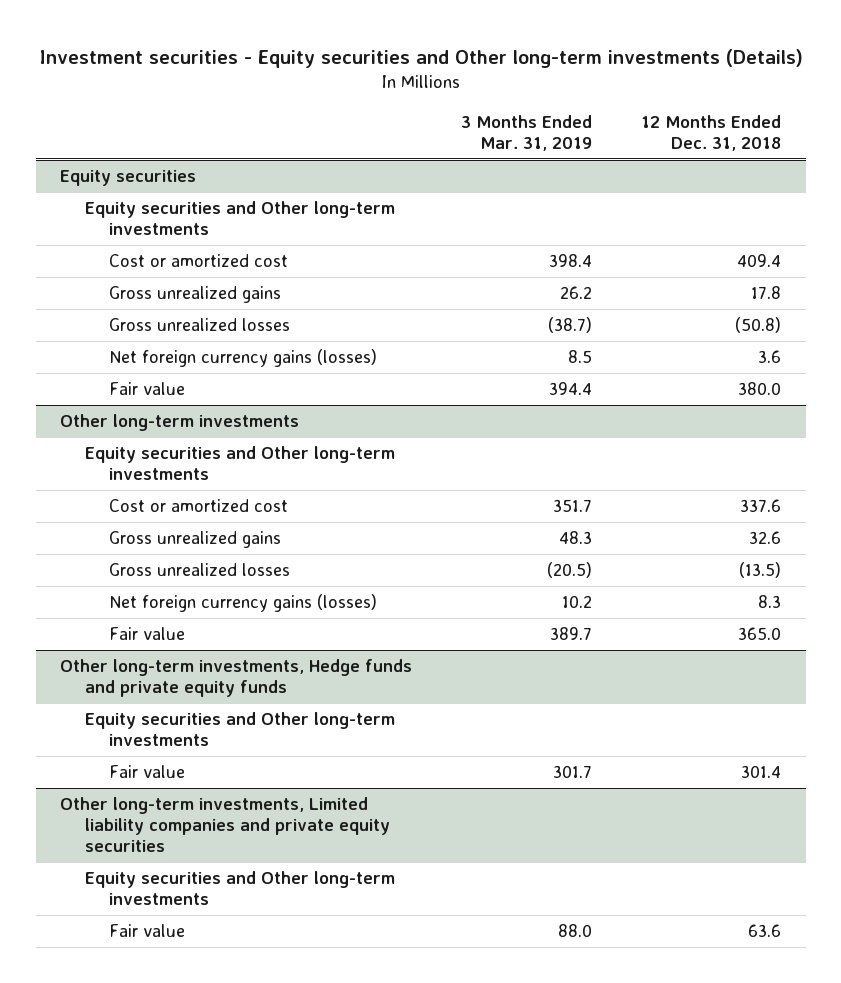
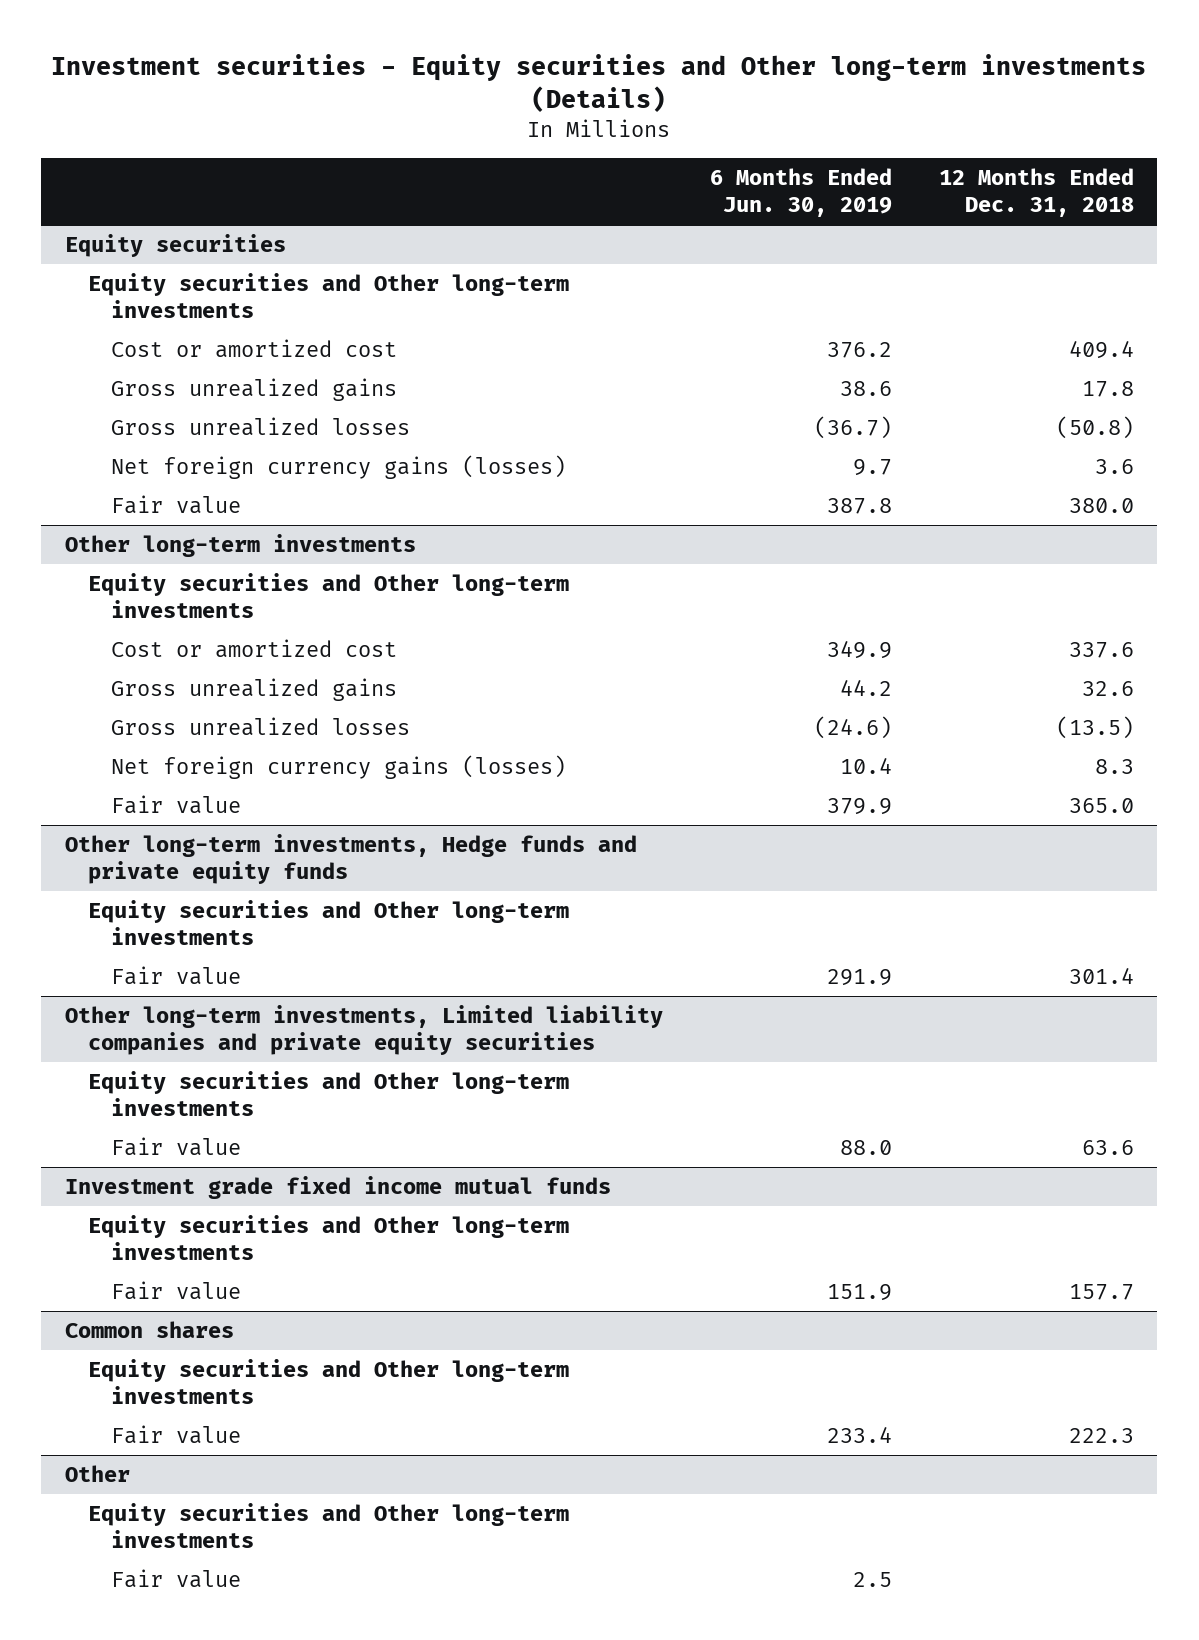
[461,114,593,151] 3 Months Ended Mar. 31, 2019 -> none
none -> [709,168,892,218] 6 Months Ended Jun. 30, 2019
none -> [64,1176,611,1200] Investment grade fixed income mutual funds
none -> [87,1215,569,1260] Equity securities and Other long-term investments
none -> [110,1281,241,1301] Fair value
none -> [64,1321,234,1339] Common shares
none -> [87,1359,569,1404] Equity securities and Other long-term investments
none -> [110,1425,241,1445] Fair value
none -> [64,1465,130,1483] Other
none -> [87,1503,569,1548] Equity securities and Other long-term investments
none -> [110,1569,241,1589] Fair value

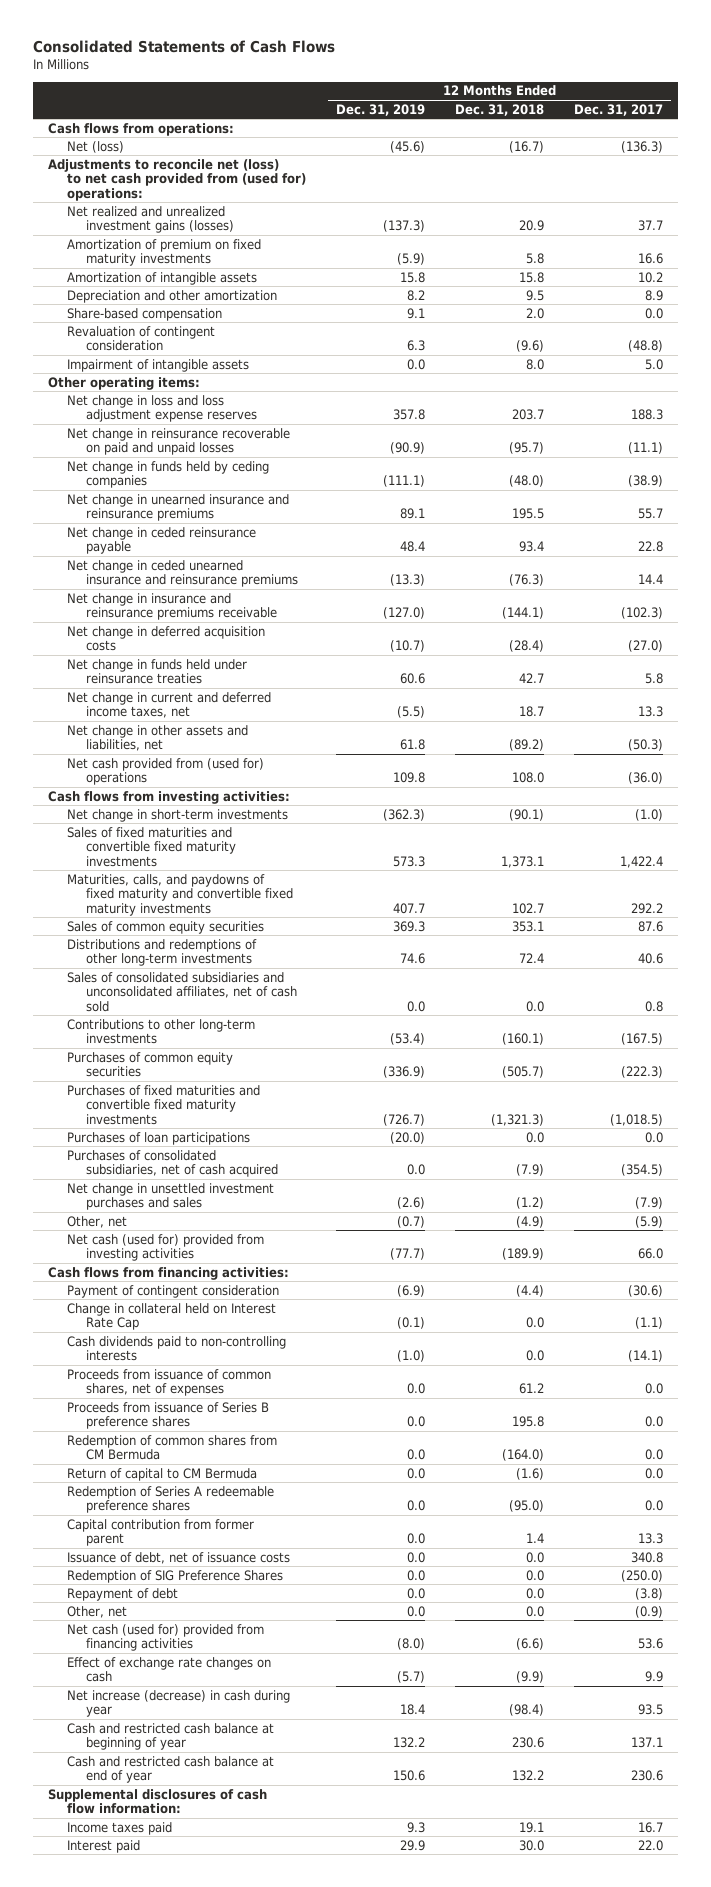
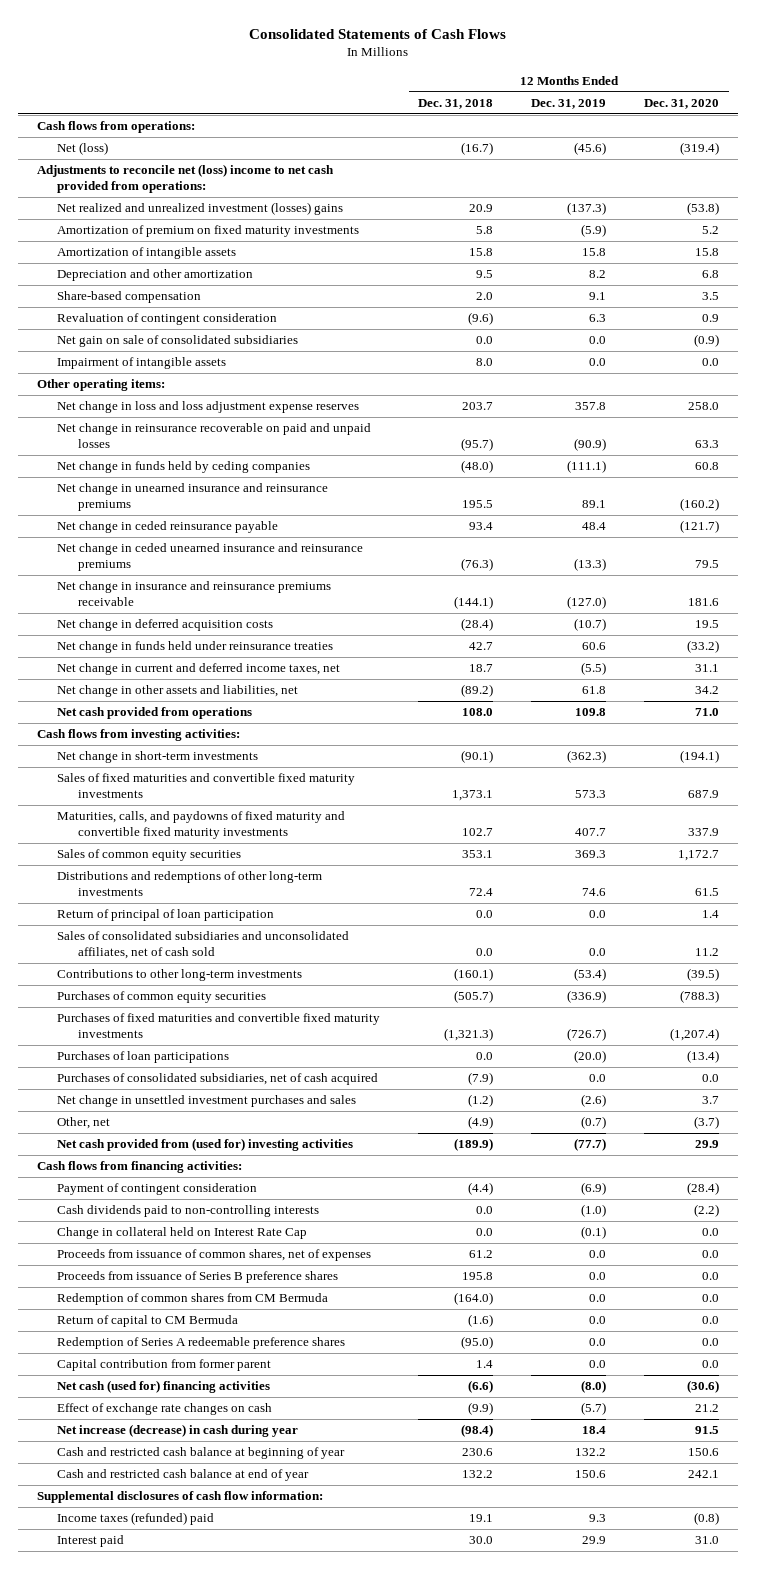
[574,103,664,116] Dec. 31, 2017 -> none
none -> [644,98,720,109] Dec. 31, 2020
[47,158,306,201] Adjustments to reconcile net (loss) to net cash provided from (used for) operations: -> [37,164,335,194] Adjustments to reconcile net (loss) income to net cash provided from operations:
[66,205,234,234] Net realized and unrealized investment gains (losses) -> [57,202,344,216] Net realized and unrealized investment (losses) gains
none -> [57,335,299,348] Net gain on sale of consolidated subsidiaries
[66,757,264,786] Net cash provided from (used for) operations -> [57,707,253,720] Net cash provided from operations
none -> [57,909,275,922] Return of principal of loan participation
[66,1233,264,1262] Net cash (used for) provided from investing activities -> [57,1138,354,1152] Net cash provided from (used for) investing activities
[66,1302,276,1331] Change in collateral held on Interest Rate Cap -> [57,1227,308,1240] Change in collateral held on Interest Rate Cap
[66,1551,290,1564] Issuance of debt, net of issuance costs -> none
[66,1569,283,1583] Redemption of SIG Preference Shares -> none
[66,1587,178,1601] Repayment of debt -> none
[66,1605,127,1618] Other, net -> none
[66,1623,264,1652] Net cash (used for) provided from financing activities -> [57,1380,271,1394] Net cash (used for) financing activities
[66,1821,172,1835] Income taxes paid -> [57,1512,215,1526] Income taxes (refunded) paid

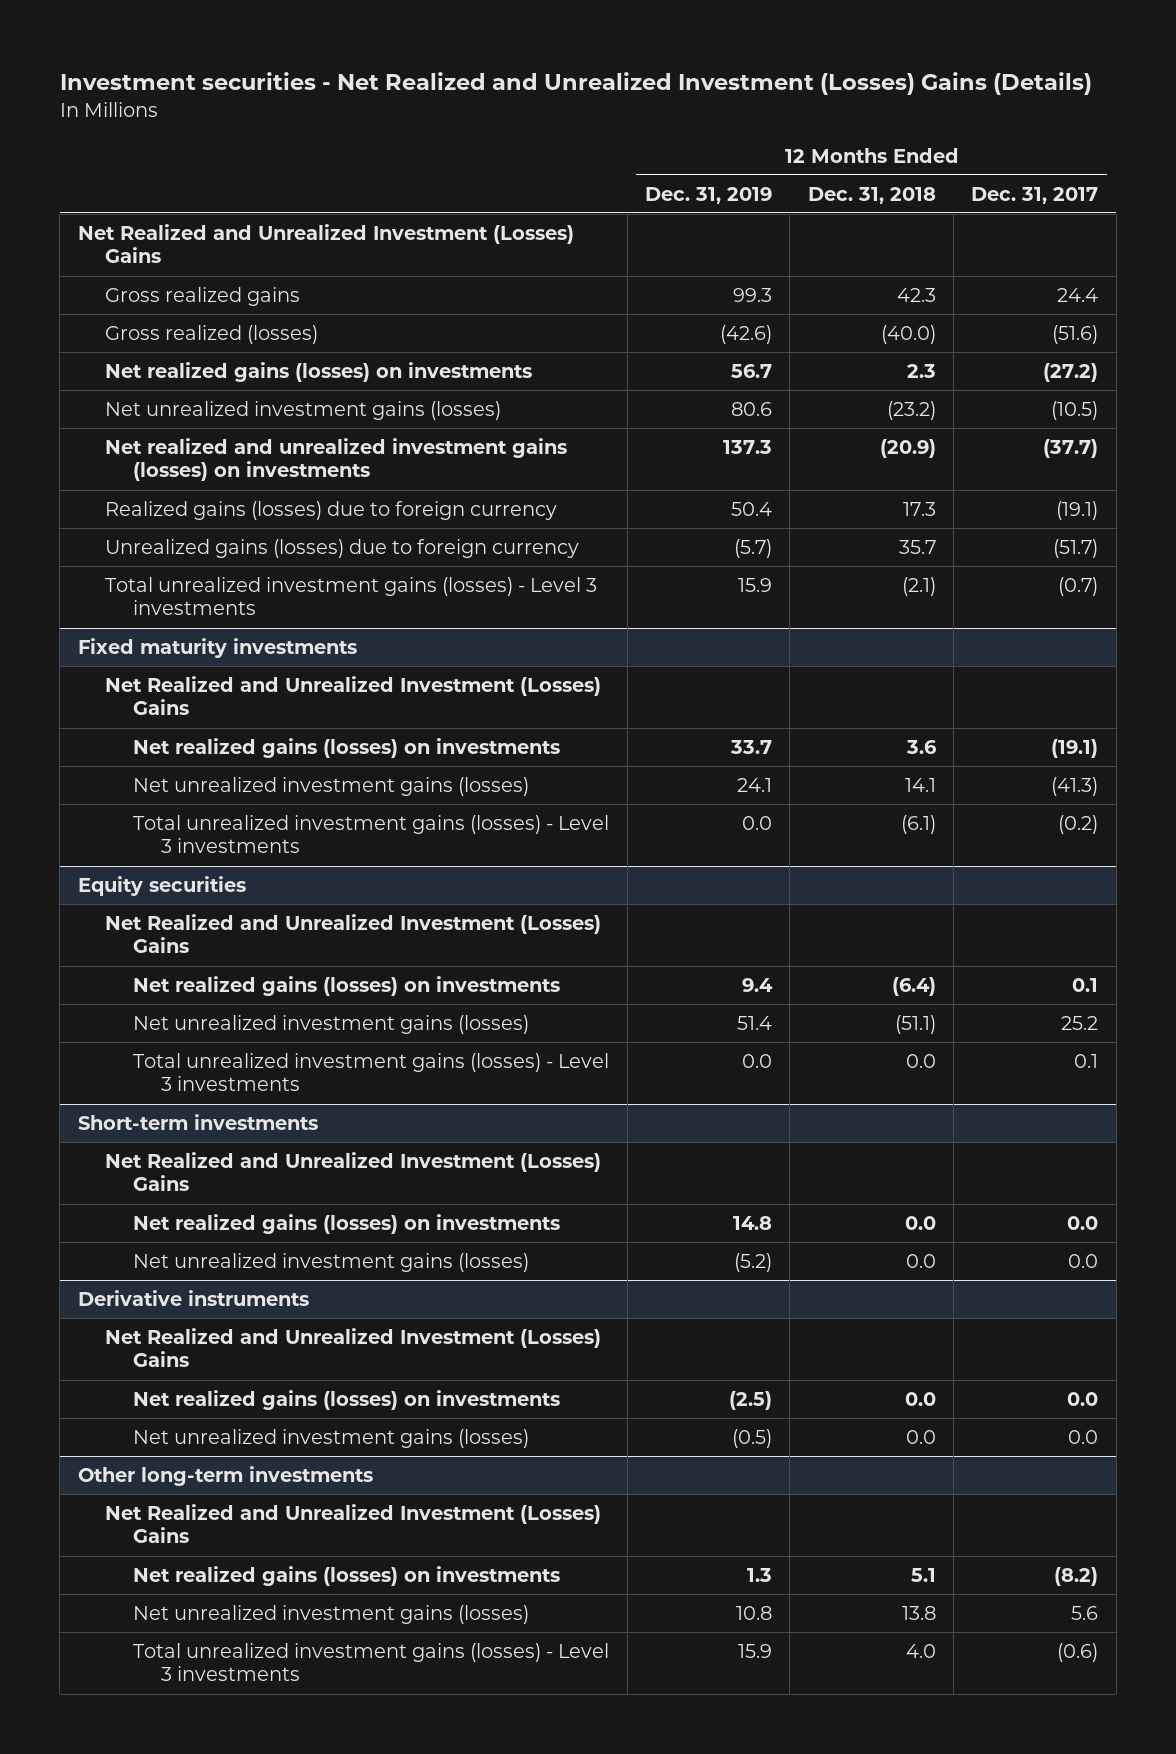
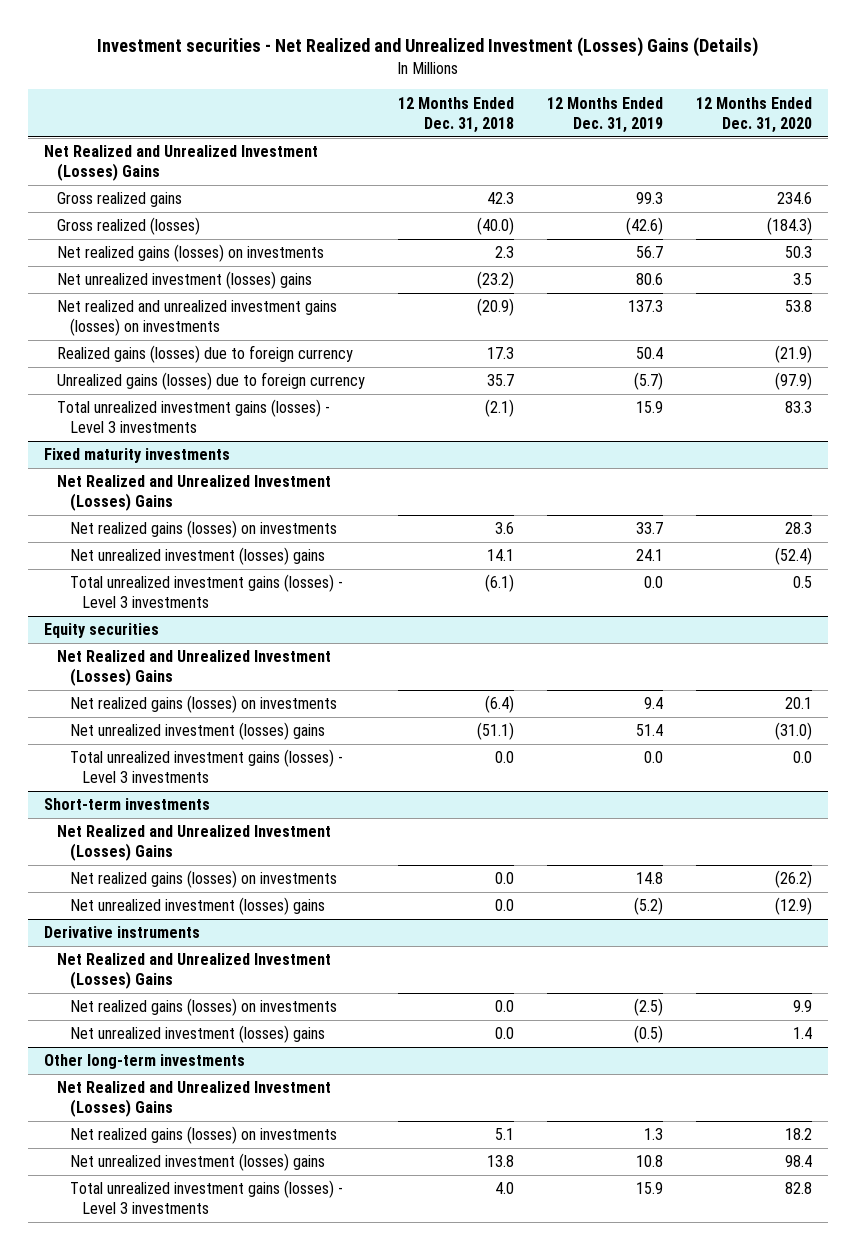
[971,186,1099,204] Dec. 31, 2017 -> none
none -> [695,96,812,133] 12 Months Ended Dec. 31, 2020
[105,400,502,420] Net unrealized investment gains (losses) -> [56,271,312,290] Net unrealized investment (losses) gains
[133,776,530,796] Net unrealized investment gains (losses) -> [69,547,325,566] Net unrealized investment (losses) gains
[133,1014,530,1034] Net unrealized investment gains (losses) -> [69,722,325,741] Net unrealized investment (losses) gains
[133,1252,530,1272] Net unrealized investment gains (losses) -> [69,897,325,916] Net unrealized investment (losses) gains
[133,1428,530,1448] Net unrealized investment gains (losses) -> [69,1025,325,1044] Net unrealized investment (losses) gains
[133,1604,530,1624] Net unrealized investment gains (losses) -> [69,1153,325,1172] Net unrealized investment (losses) gains

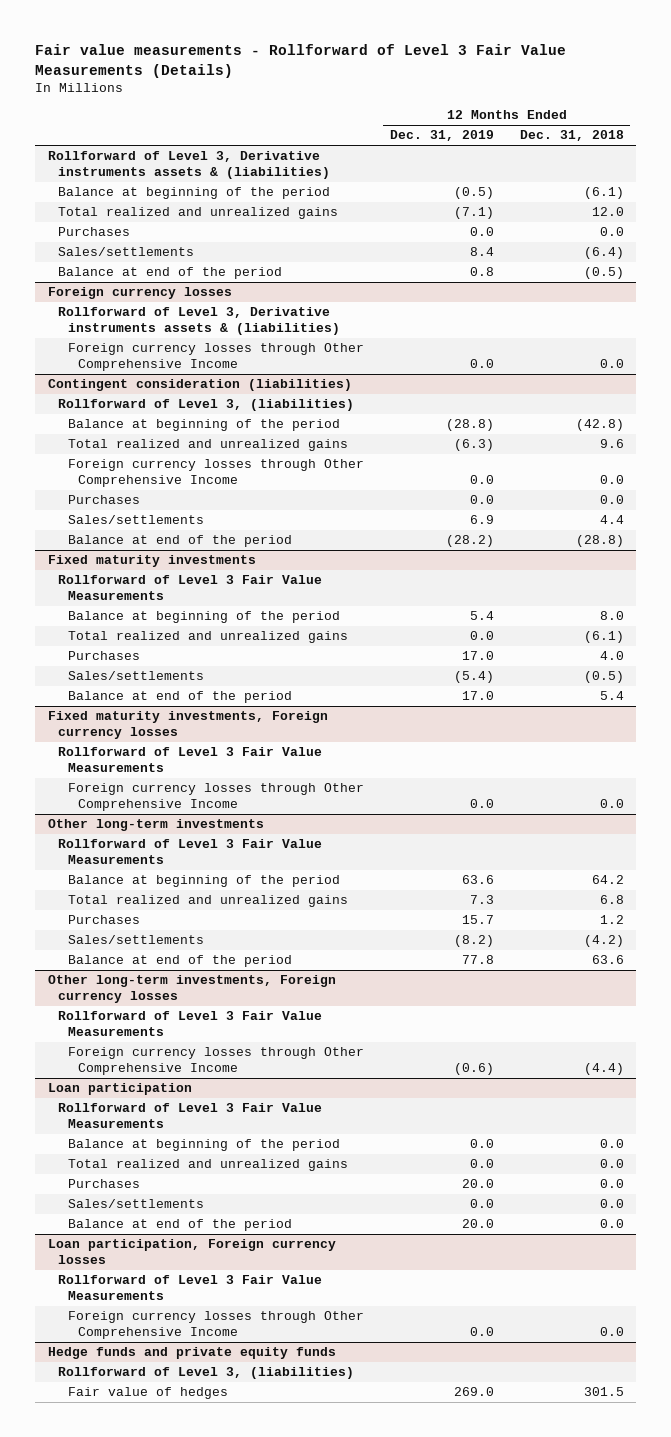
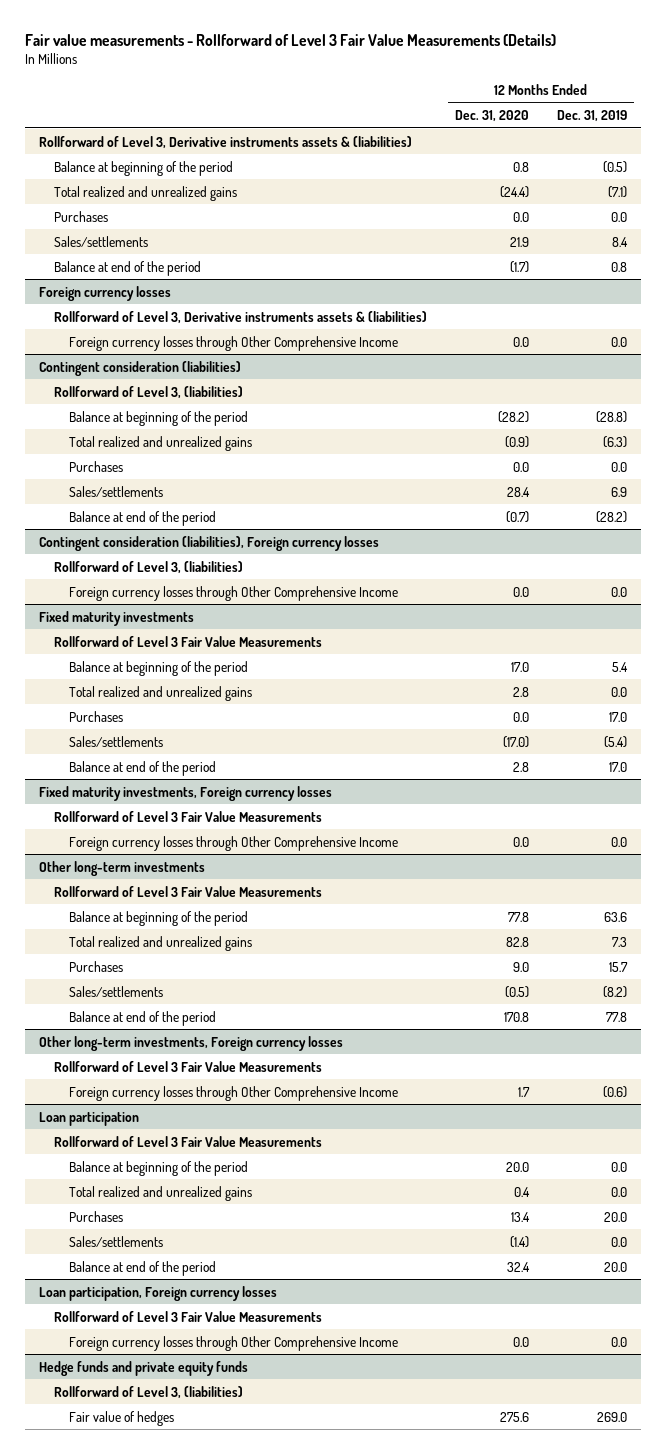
[519,130,624,142] Dec. 31, 2018 -> none
none -> [455,110,530,123] Dec. 31, 2020
[67,459,364,488] Foreign currency losses through Other Comprehensive Income -> none
none -> [38,535,379,551] Contingent consideration (liabilities), Foreign currency losses
none -> [53,560,243,574] Rollforward of Level 3, (liabilities)
none -> [69,585,399,601] Foreign currency losses through Other Comprehensive Income

